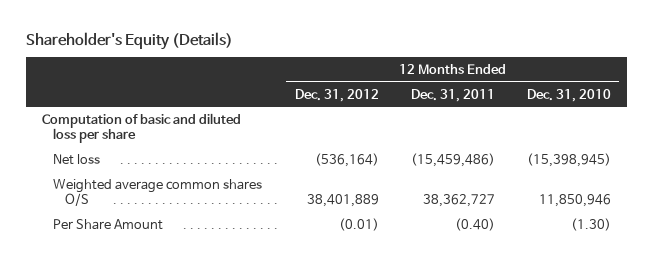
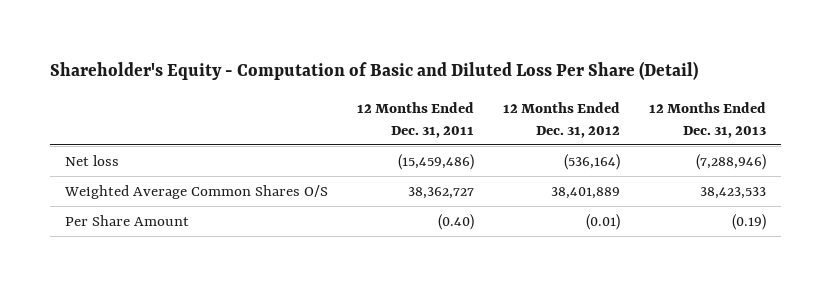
[25,31,233,50] Shareholder's Equity (Details) -> [49,61,698,81] Shareholder's Equity - Computation of Basic and Diluted Loss Per Share (Detail)
[526,88,611,102] Dec. 31, 2010 -> none
none -> [649,102,767,138] 12 Months Ended Dec. 31, 2013
[41,112,241,144] Computation of basic and diluted loss per share -> none
[53,178,263,207] Weighted average common shares O/S -> [63,184,328,199] Weighted Average Common Shares O/S

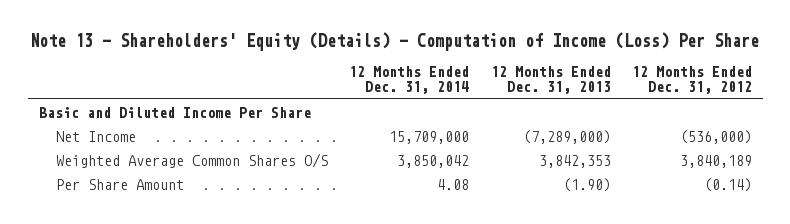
[49,61,698,81] Shareholder's Equity - Computation of Basic and Diluted Loss Per Share (Detail) -> [30,31,760,51] Note 13 - Shareholders' Equity (Details) - Computation of Income (Loss) Per Share
[356,102,474,138] 12 Months Ended Dec. 31, 2011 -> none
none -> [349,65,470,95] 12 Months Ended Dec. 31, 2014
none -> [38,106,311,118] Basic and Diluted Income Per Share
[64,154,119,166] Net loss -> [55,130,136,142] Net Income
[564,153,621,170] (536,164) -> [679,129,752,144] (536,000)
[696,153,767,170] (7,288,946) -> [522,129,611,144] (7,289,000)
[551,186,621,199] 38,401,889 -> [679,154,752,168] 3,840,189
[700,186,767,199] 38,423,533 -> [538,154,611,168] 3,842,353
[586,213,621,230] (0.01) -> [703,177,752,192] (0.14)
[732,213,767,230] (0.19) -> [562,177,611,192] (1.90)

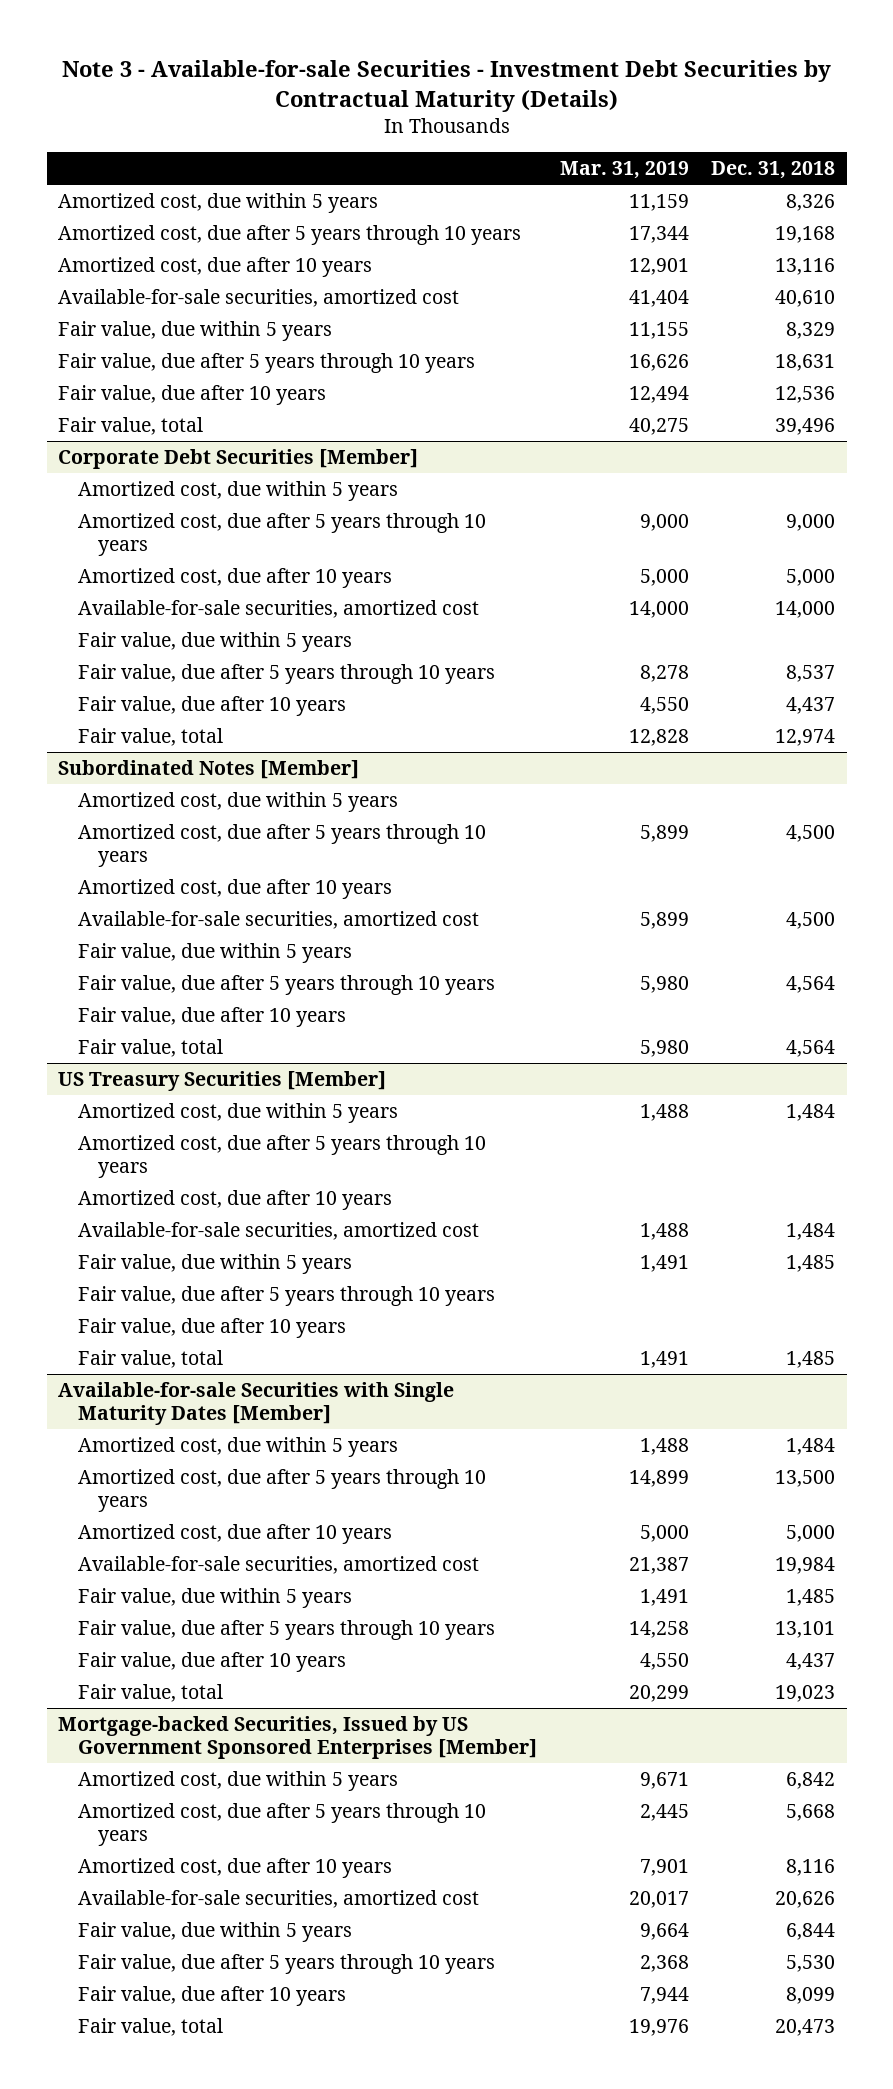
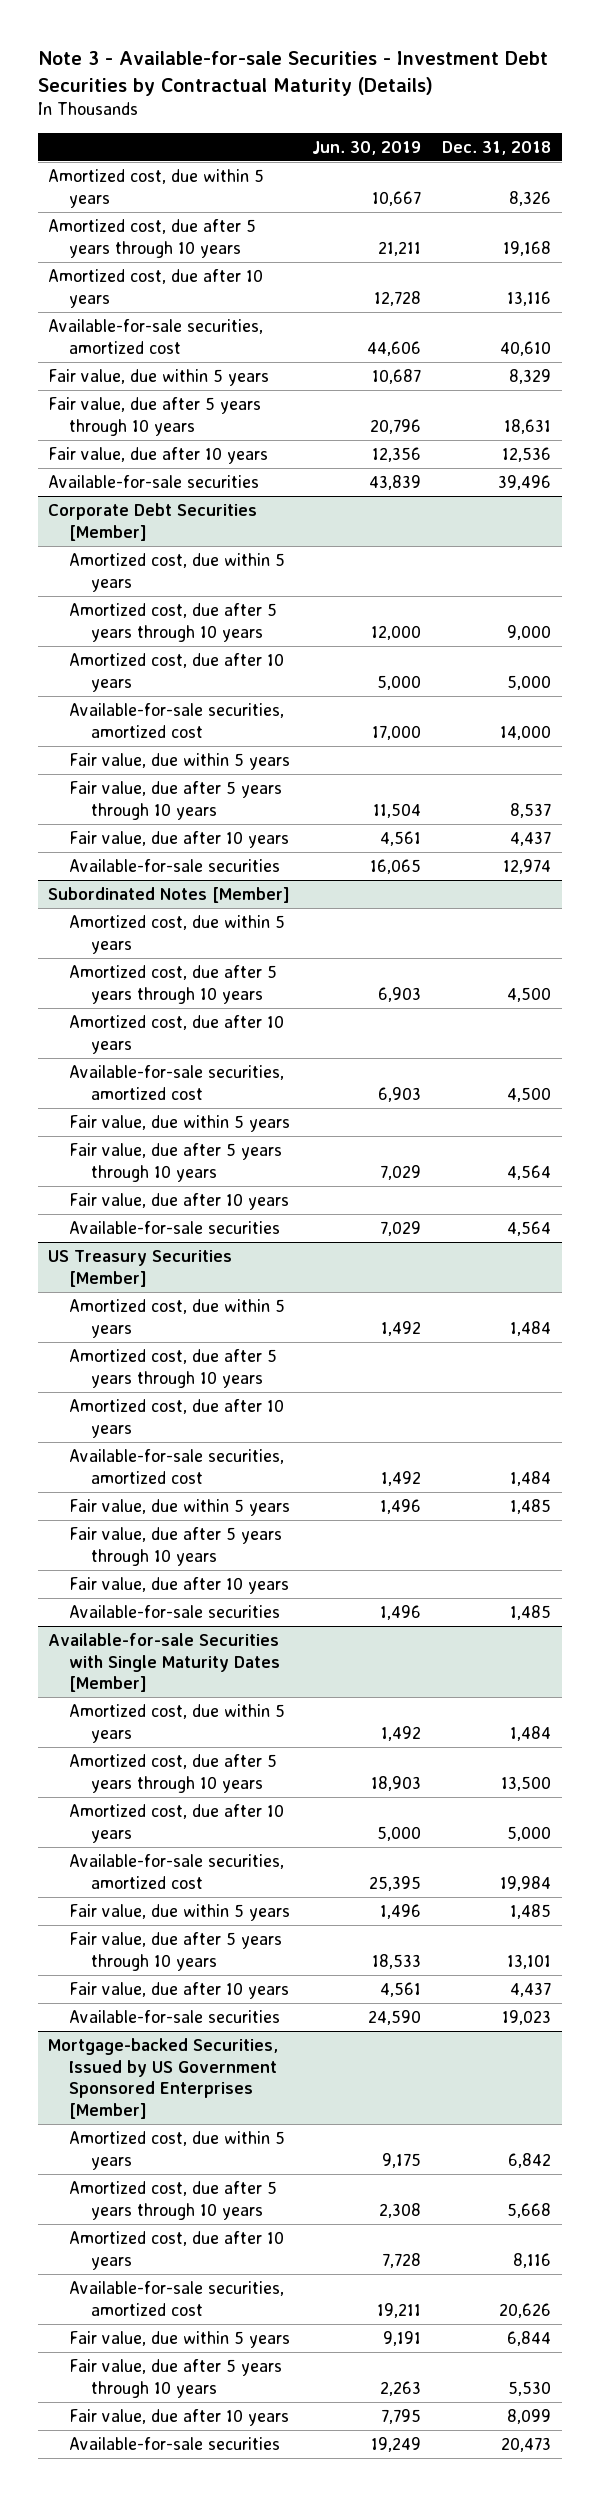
[559,161,689,180] Mar. 31, 2019 -> none
none -> [311,140,421,155] Jun. 30, 2019
[58,417,204,436] Fair value, total -> [48,474,260,488] Available-for-sale securities
[78,728,224,747] Fair value, total -> [69,858,281,872] Available-for-sale securities
[78,1039,224,1058] Fair value, total -> [69,1220,281,1234] Available-for-sale securities
[78,1350,224,1369] Fair value, total -> [69,1604,281,1618] Available-for-sale securities
[78,1684,224,1703] Fair value, total -> [69,2009,281,2023] Available-for-sale securities
[78,2018,224,2037] Fair value, total -> [69,2436,281,2450] Available-for-sale securities

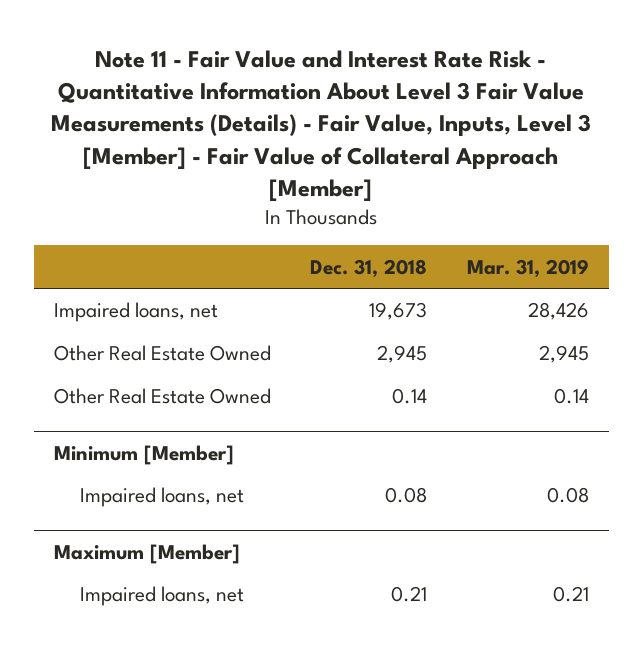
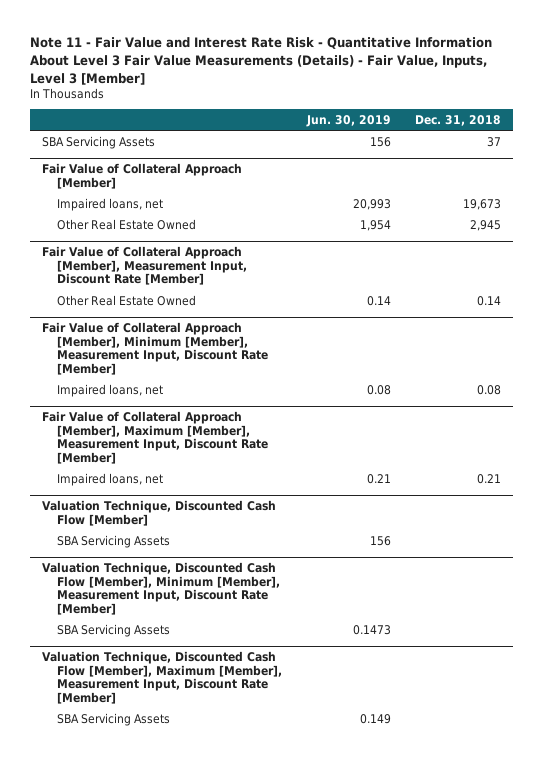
[51,49,592,202] Note 11 - Fair Value and Interest Rate Risk - Quantitative Information About Level 3 Fair Value Measurements (Details) - Fair Value, Inputs, Level 3 [Member] - Fair Value of Collateral Approach [Member] -> [29,37,492,85] Note 11 - Fair Value and Interest Rate Risk - Quantitative Information About Level 3 Fair Value Measurements (Details) - Fair Value, Inputs, Level 3 [Member]
[467,258,590,278] Mar. 31, 2019 -> none
none -> [305,114,391,127] Jun. 30, 2019
none -> [41,135,155,149] SBA Servicing Assets
none -> [41,163,242,189] Fair Value of Collateral Approach [Member]
none -> [41,246,248,286] Fair Value of Collateral Approach [Member], Measurement Input, Discount Rate [Member]
[53,444,234,465] Minimum [Member] -> none
none -> [41,322,269,375] Fair Value of Collateral Approach [Member], Minimum [Member], Measurement Input, Discount Rate [Member]
[53,543,240,564] Maximum [Member] -> none
none -> [41,411,269,464] Fair Value of Collateral Approach [Member], Maximum [Member], Measurement Input, Discount Rate [Member]
none -> [41,500,276,526] Valuation Technique, Discounted Cash Flow [Member]
none -> [57,534,171,548] SBA Servicing Assets
none -> [41,562,281,615] Valuation Technique, Discounted Cash Flow [Member], Minimum [Member], Measurement Input, Discount Rate [Member]
none -> [57,623,171,637] SBA Servicing Assets
none -> [41,651,283,704] Valuation Technique, Discounted Cash Flow [Member], Maximum [Member], Measurement Input, Discount Rate [Member]
none -> [57,712,171,726] SBA Servicing Assets

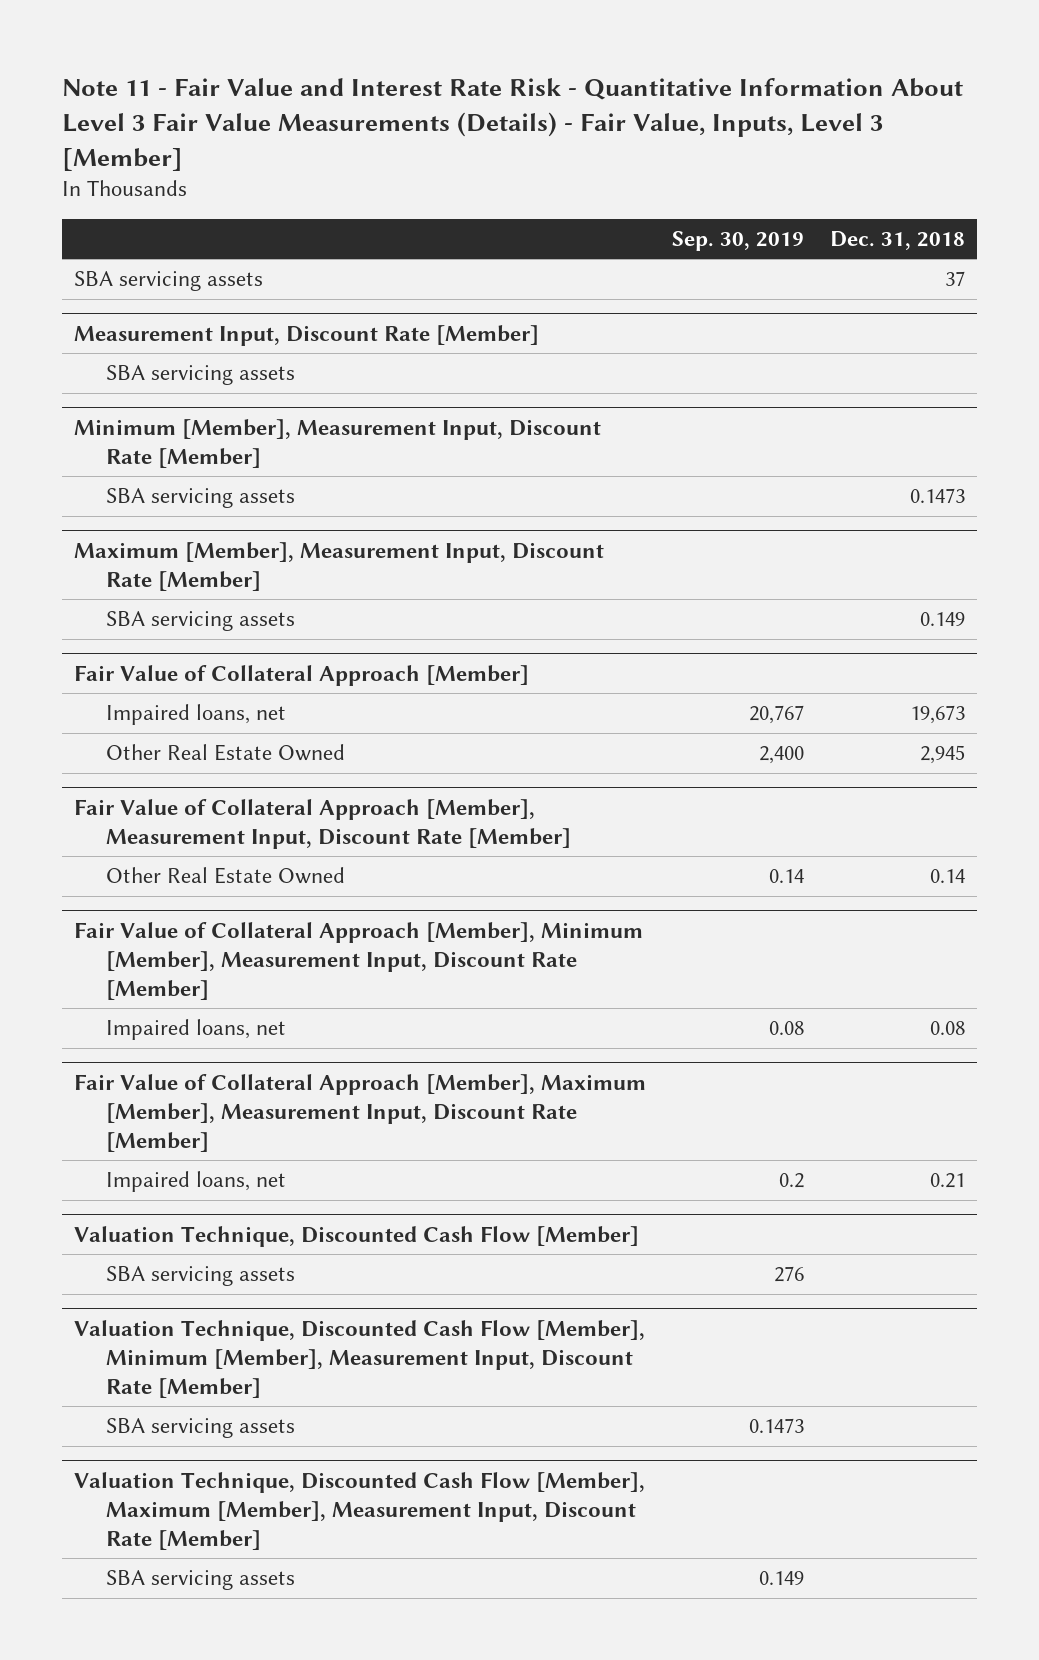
[305,114,391,127] Jun. 30, 2019 -> none
none -> [671,230,804,251] Sep. 30, 2019
[41,135,155,149] SBA Servicing Assets -> [74,271,264,292] SBA servicing assets
none -> [74,324,540,346] Measurement Input, Discount Rate [Member]
none -> [106,365,296,386] SBA servicing assets
none -> [74,418,602,468] Minimum [Member], Measurement Input, Discount Rate [Member]
none -> [106,488,296,509] SBA servicing assets
none -> [74,541,605,591] Maximum [Member], Measurement Input, Discount Rate [Member]
none -> [106,611,296,632] SBA servicing assets
[57,534,171,548] SBA Servicing Assets -> [106,1266,296,1287] SBA servicing assets
[57,623,171,637] SBA Servicing Assets -> [106,1418,296,1439] SBA servicing assets
[57,712,171,726] SBA Servicing Assets -> [106,1570,296,1591] SBA servicing assets

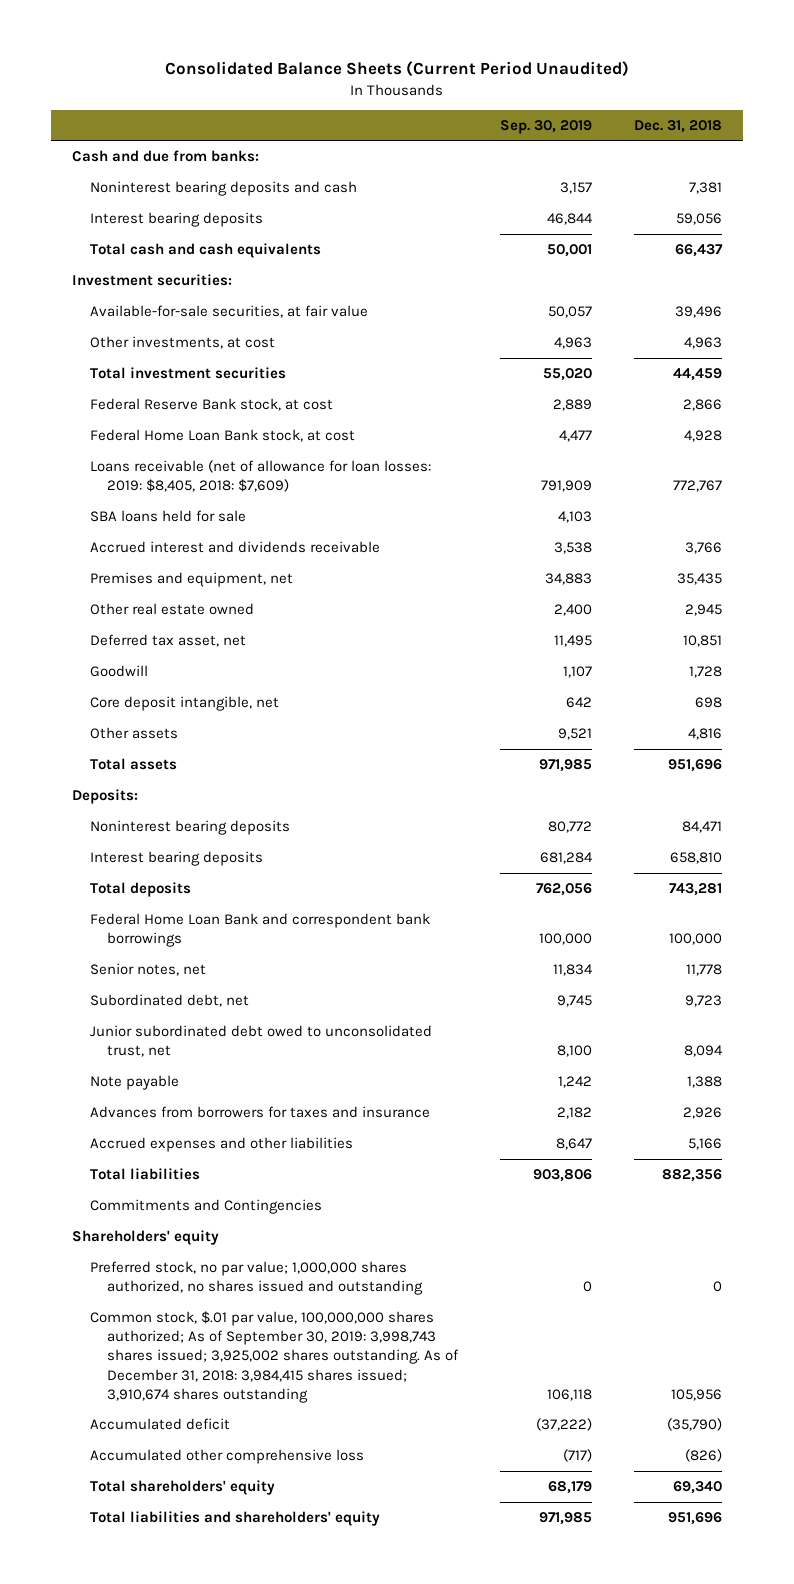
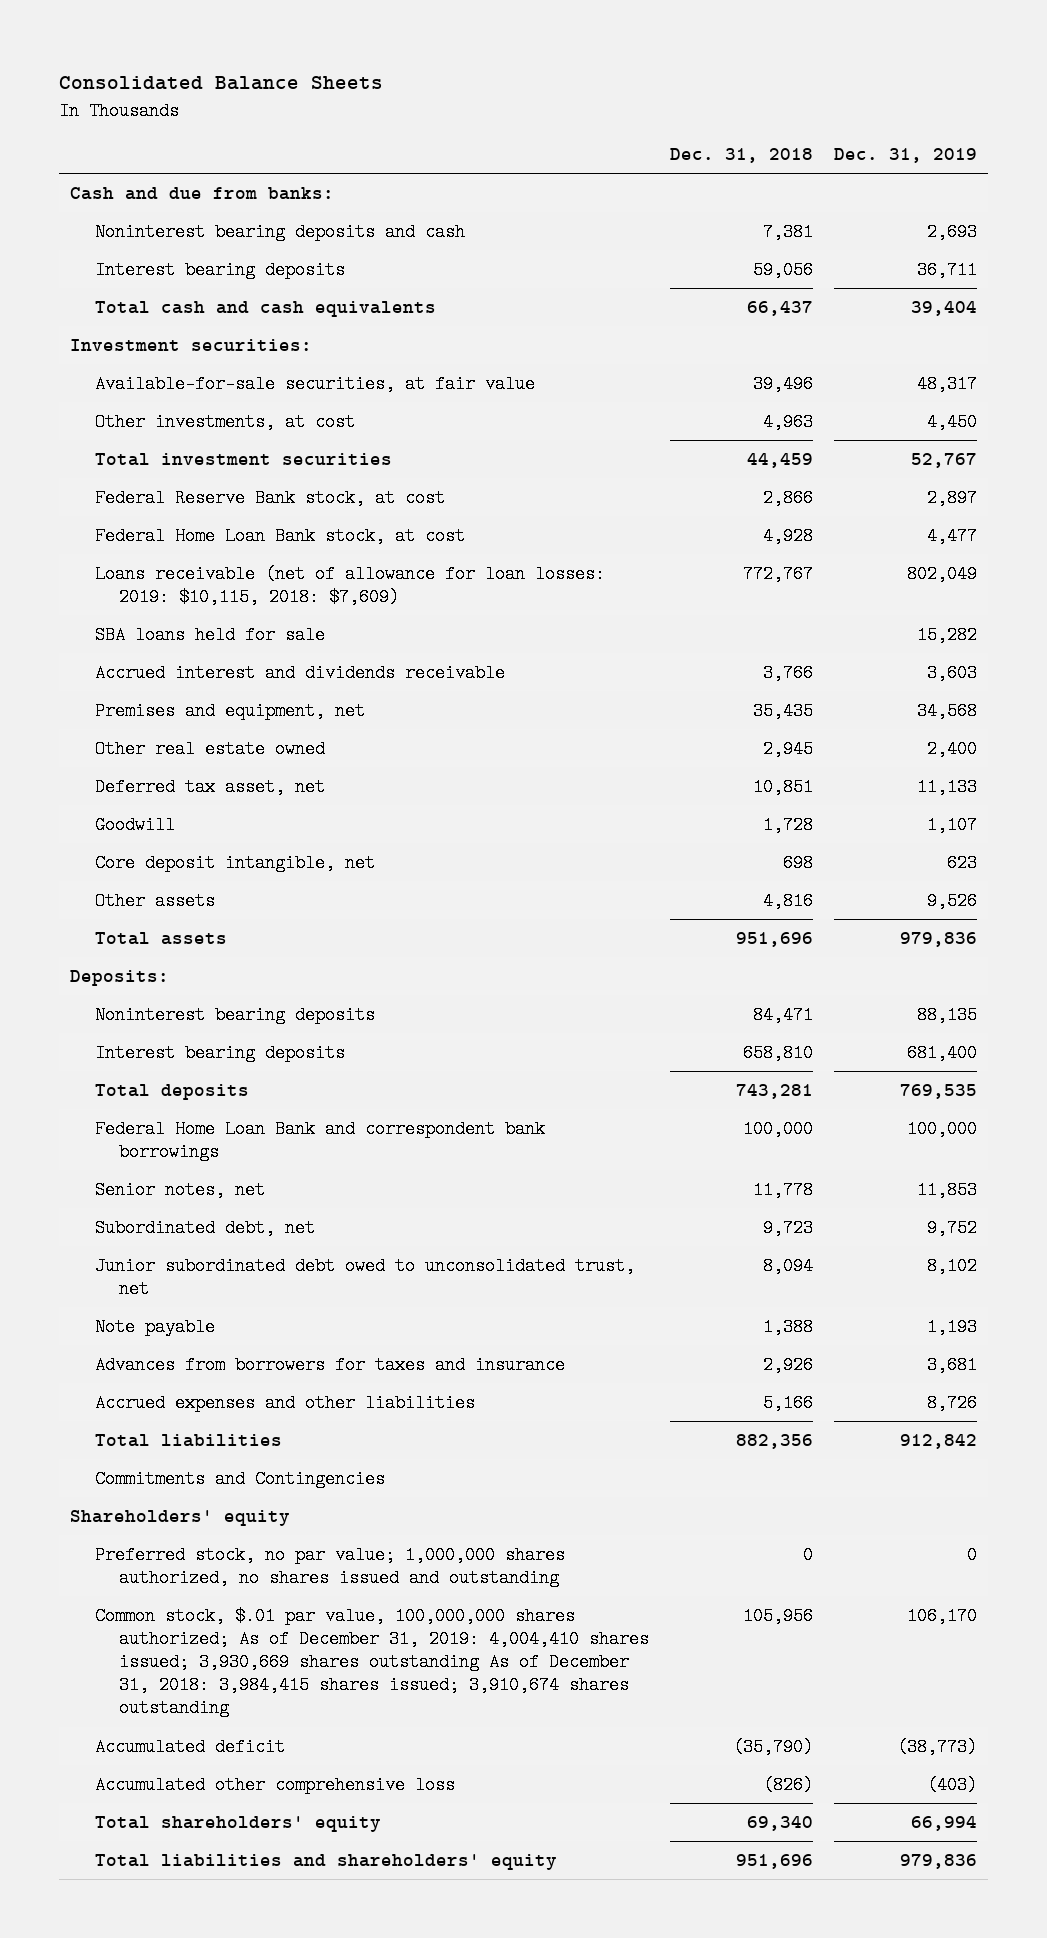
[165,61,630,78] Consolidated Balance Sheets (Current Period Unaudited) -> [59,76,384,91] Consolidated Balance Sheets
[499,119,592,134] Sep. 30, 2019 -> none
none -> [834,148,978,164] Dec. 31, 2019
[89,460,431,493] Loans receivable (net of allowance for loan losses: 2019: $8,405, 2018: $7,609) -> [94,565,605,607] Loans receivable (net of allowance for loan losses: 2019: $10,115, 2018: $7,609)
[89,1311,459,1403] Common stock, $.01 par value, 100,000,000 shares authorized; As of September 30, 2019: 3,998,743 shares issued; 3,925,002 shares outstanding. As of December 31, 2018: 3,984,415 shares issued; 3,910,674 shares outstanding -> [94,1607,650,1718] Common stock, $.01 par value, 100,000,000 shares authorized; As of December 31, 2019: 4,004,410 shares issued; 3,930,669 shares outstanding As of December 31, 2018: 3,984,415 shares issued; 3,910,674 shares outstanding

